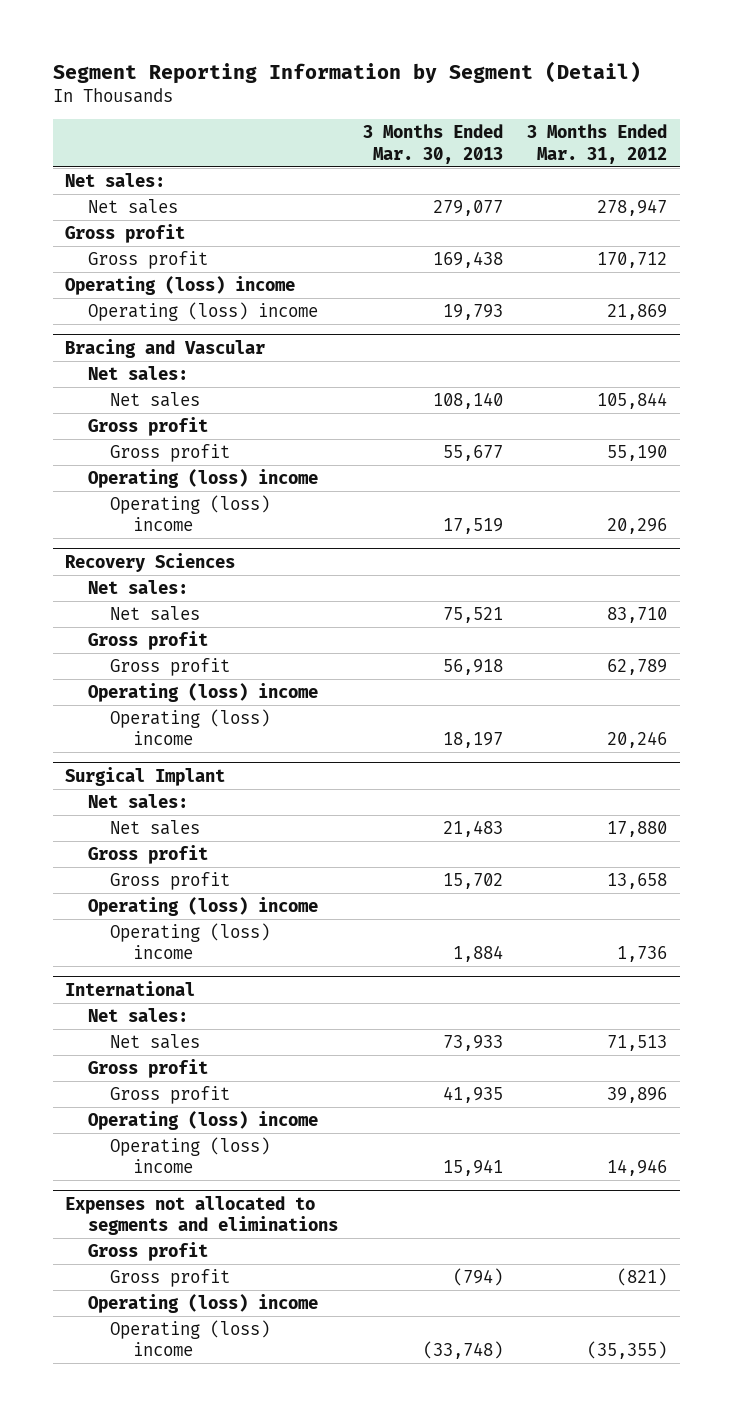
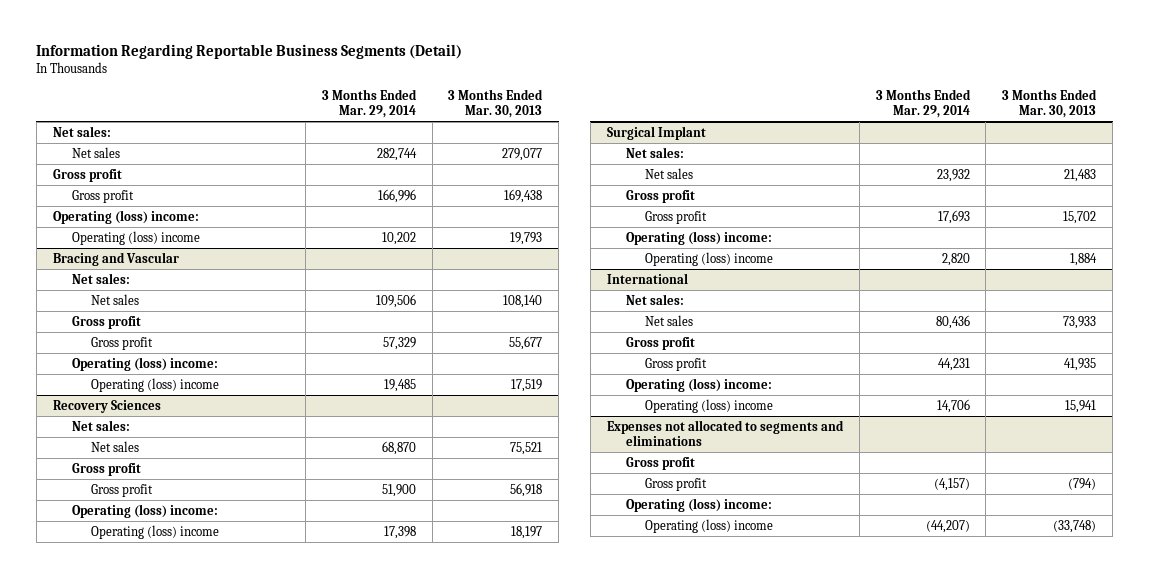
[52,61,641,85] Segment Reporting Information by Segment (Detail) -> [36,43,463,59] Information Regarding Reportable Business Segments (Detail)
[527,124,668,164] 3 Months Ended Mar. 31, 2012 -> none
none -> [321,89,417,119] 3 Months Ended Mar. 29, 2014
[65,275,296,295] Operating (loss) income -> [52,209,199,224] Operating (loss) income:
[87,468,318,488] Operating (loss) income -> [71,356,218,371] Operating (loss) income:
[87,682,318,702] Operating (loss) income -> [71,503,218,518] Operating (loss) income:
[87,896,318,916] Operating (loss) income -> [625,230,772,245] Operating (loss) income:
[87,1110,318,1130] Operating (loss) income -> [625,377,772,392] Operating (loss) income:
[87,1293,318,1313] Operating (loss) income -> [625,497,772,512] Operating (loss) income:

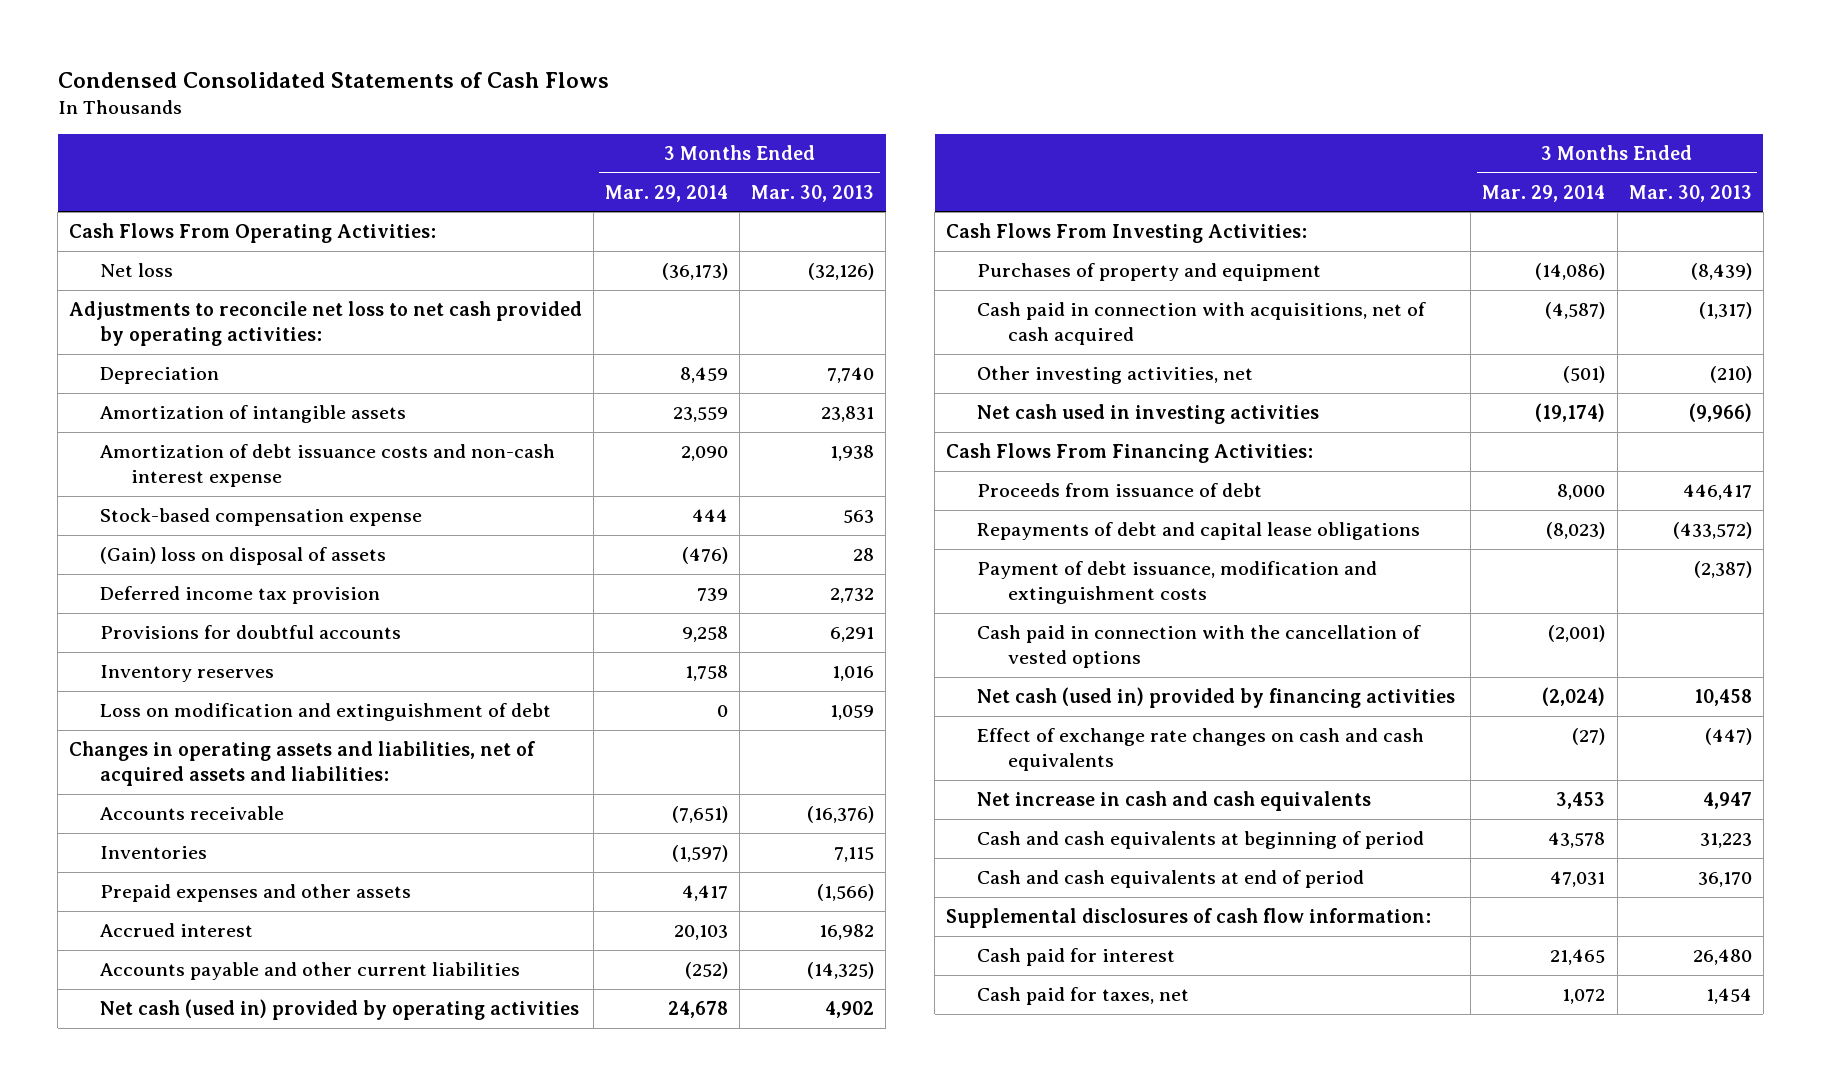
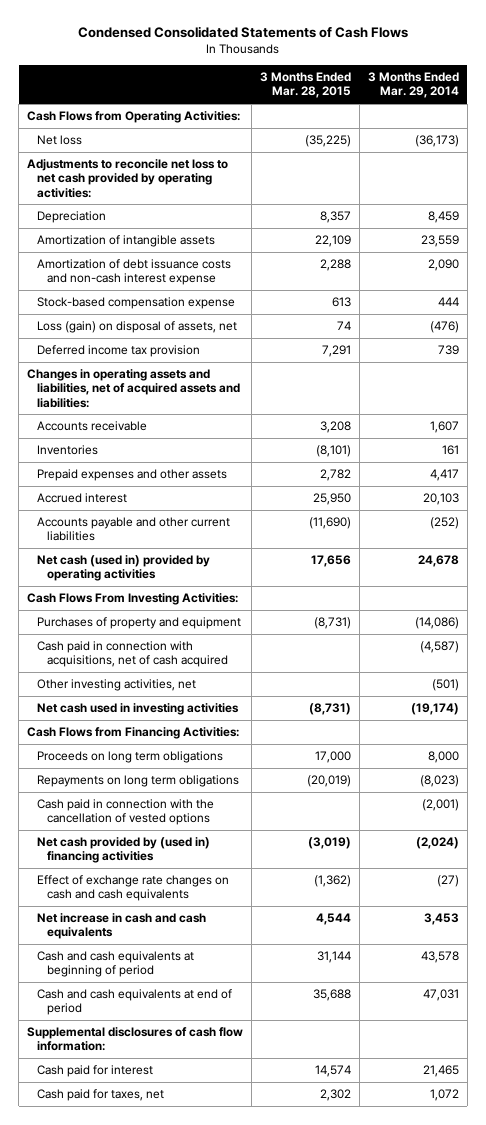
[751,184,875,202] Mar. 30, 2013 -> none
none -> [260,71,352,99] 3 Months Ended Mar. 28, 2015
[69,223,437,244] Cash Flows From Operating Activities: -> [27,111,241,124] Cash Flows from Operating Activities:
[100,547,387,566] (Gain) loss on disposal of assets -> [37,321,238,334] Loss (gain) on disposal of assets, net
[100,625,402,640] Provisions for doubtful accounts -> none
[100,665,275,683] Inventory reserves -> none
[100,703,552,722] Loss on modification and extinguishment of debt -> none
[672,806,729,824] (7,651) -> [429,421,459,434] 1,607
[672,845,729,863] (1,597) -> [441,445,459,456] 161
[977,561,1378,605] Payment of debt issuance, modification and extinguishment costs -> none
[946,443,1314,464] Cash Flows From Financing Activities: -> [27,727,240,740] Cash Flows from Financing Activities:
[977,483,1263,498] Proceeds from issuance of debt -> [37,751,224,764] Proceeds on long term obligations
[977,522,1421,541] Repayments of debt and capital lease obligations -> [37,775,240,788] Repayments on long term obligations
[977,687,1456,709] Net cash (used in) provided by financing activities -> [37,837,211,864] Net cash provided by (used in) financing activities

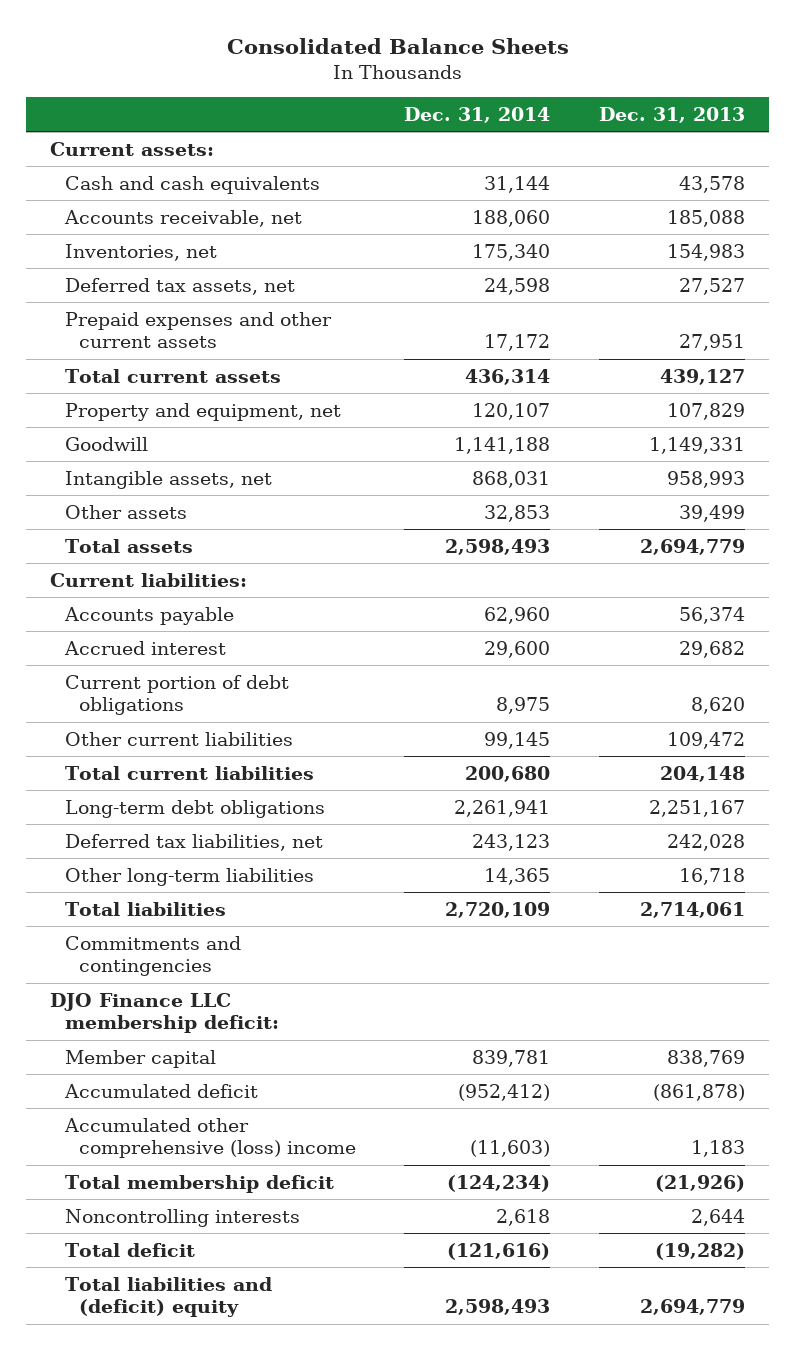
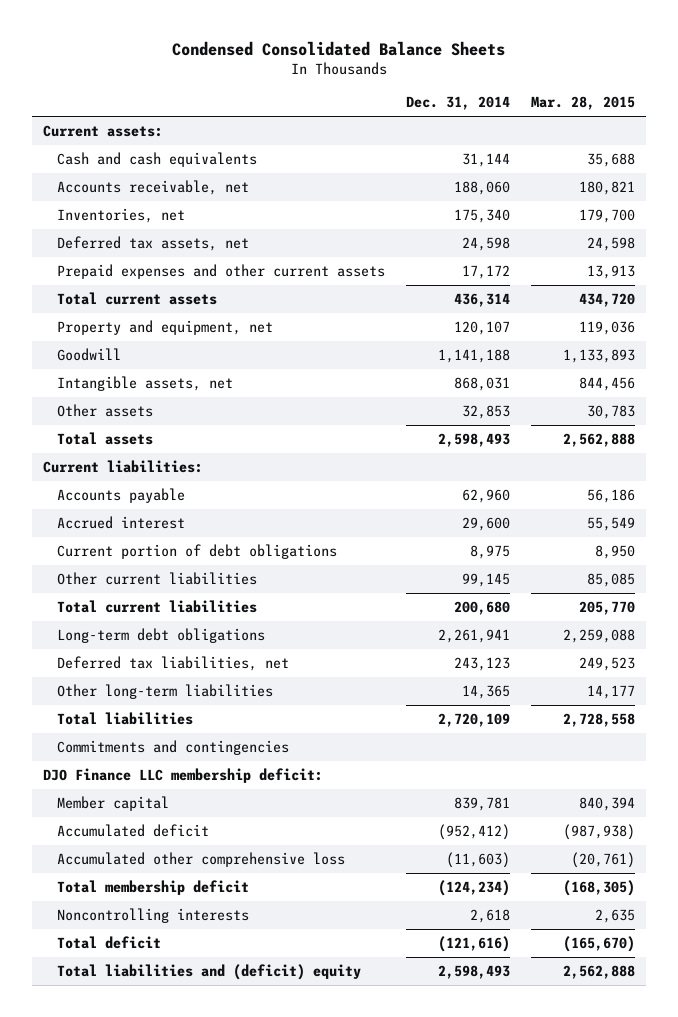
[226,38,569,55] Consolidated Balance Sheets -> [171,40,505,56] Condensed Consolidated Balance Sheets
[598,107,745,124] Dec. 31, 2013 -> none
none -> [531,96,636,111] Mar. 28, 2015
[63,1117,356,1159] Accumulated other comprehensive (loss) income -> [56,851,345,867] Accumulated other comprehensive loss

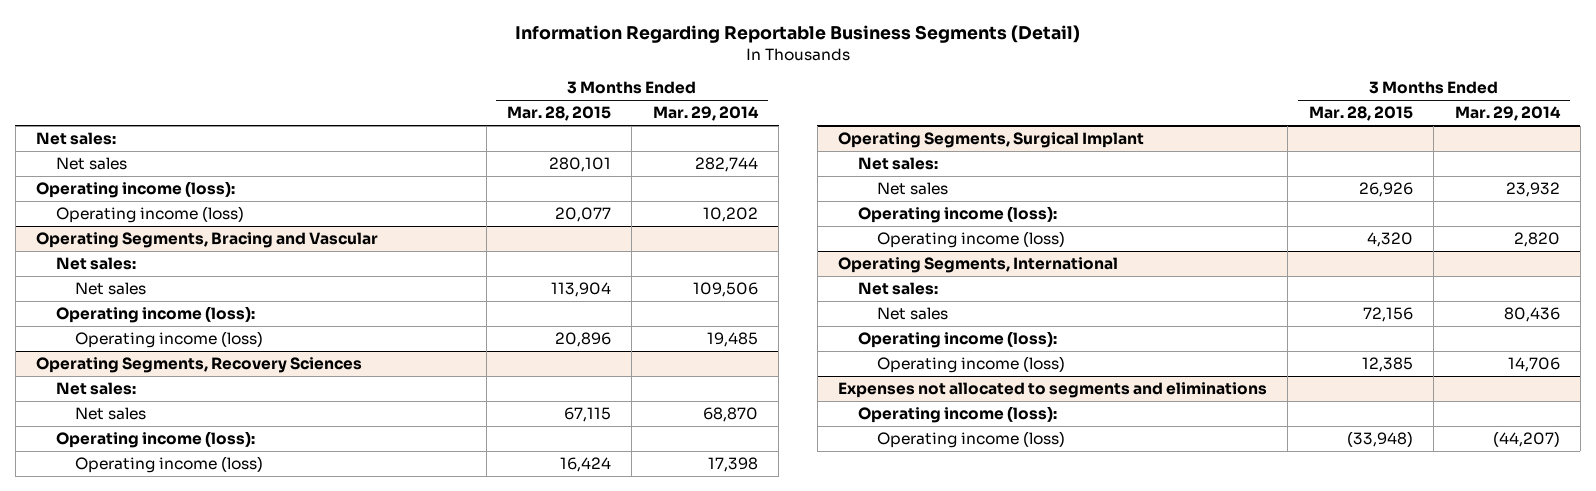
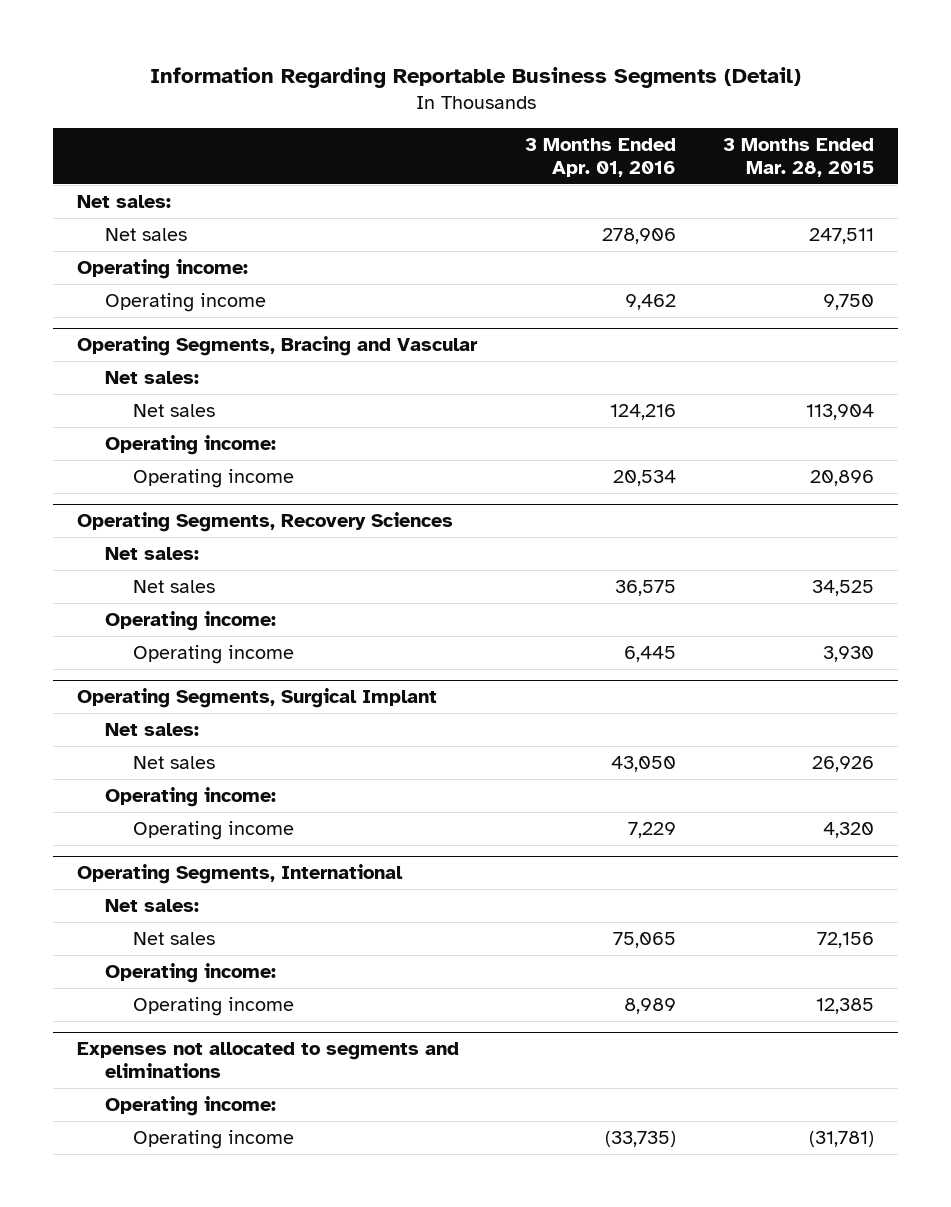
[652,106,759,122] Mar. 29, 2014 -> none
none -> [524,138,676,177] 3 Months Ended Apr. 01, 2016
[548,157,611,173] 280,101 -> [809,228,875,245] 247,511
[36,181,236,199] Operating income (loss): -> [76,259,248,280] Operating income:
[55,206,244,224] Operating income (loss) -> [104,293,266,313] Operating income
[554,207,611,223] 20,077 -> [823,294,875,311] 9,750
[55,306,255,324] Operating income (loss): -> [104,435,276,456] Operating income:
[75,331,264,349] Operating income (loss) -> [132,469,294,489] Operating income
[563,407,611,423] 67,115 -> [812,580,875,597] 34,525
[55,431,255,449] Operating income (loss): -> [104,611,276,632] Operating income:
[75,456,264,474] Operating income (loss) -> [132,645,294,665] Operating income
[559,457,611,473] 16,424 -> [823,646,875,663] 3,930
[857,206,1057,224] Operating income (loss): -> [104,787,276,808] Operating income:
[877,231,1066,249] Operating income (loss) -> [132,821,294,841] Operating income
[857,331,1057,349] Operating income (loss): -> [104,963,276,984] Operating income:
[877,356,1066,374] Operating income (loss) -> [132,997,294,1017] Operating income
[857,406,1057,424] Operating income (loss): -> [104,1096,276,1117] Operating income:
[877,431,1066,449] Operating income (loss) -> [132,1130,294,1150] Operating income
[1346,431,1413,448] (33,948) -> [809,1131,875,1148] (31,781)

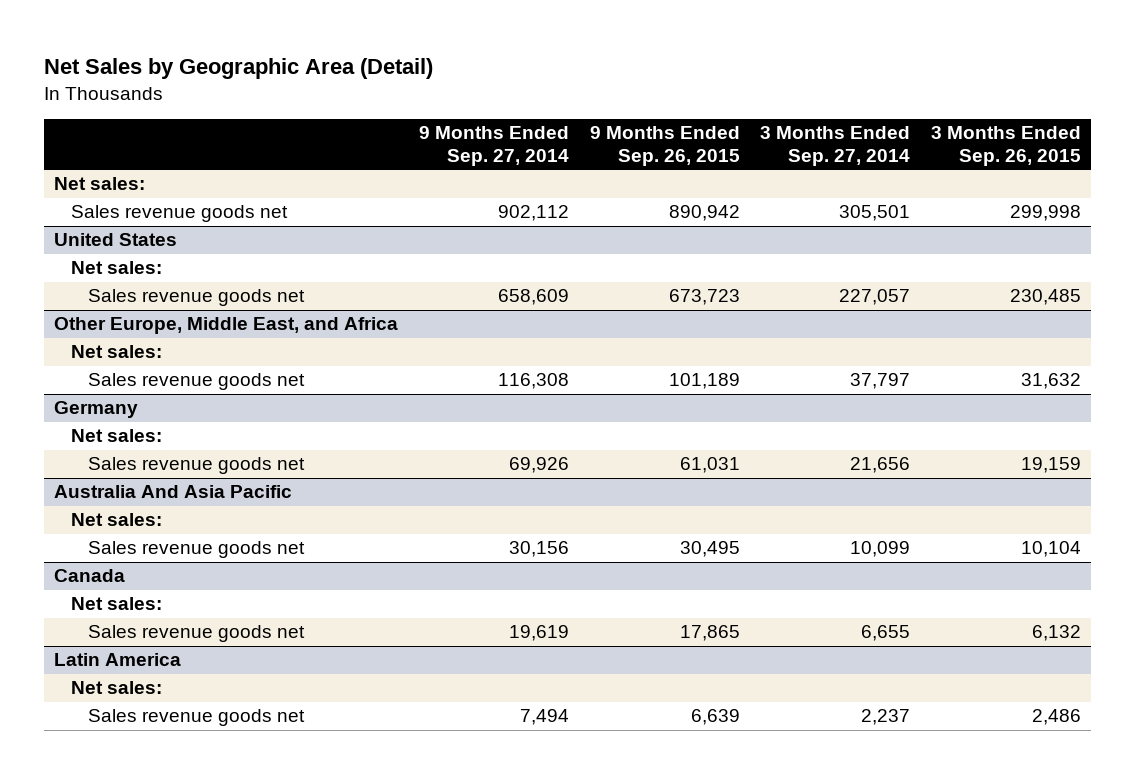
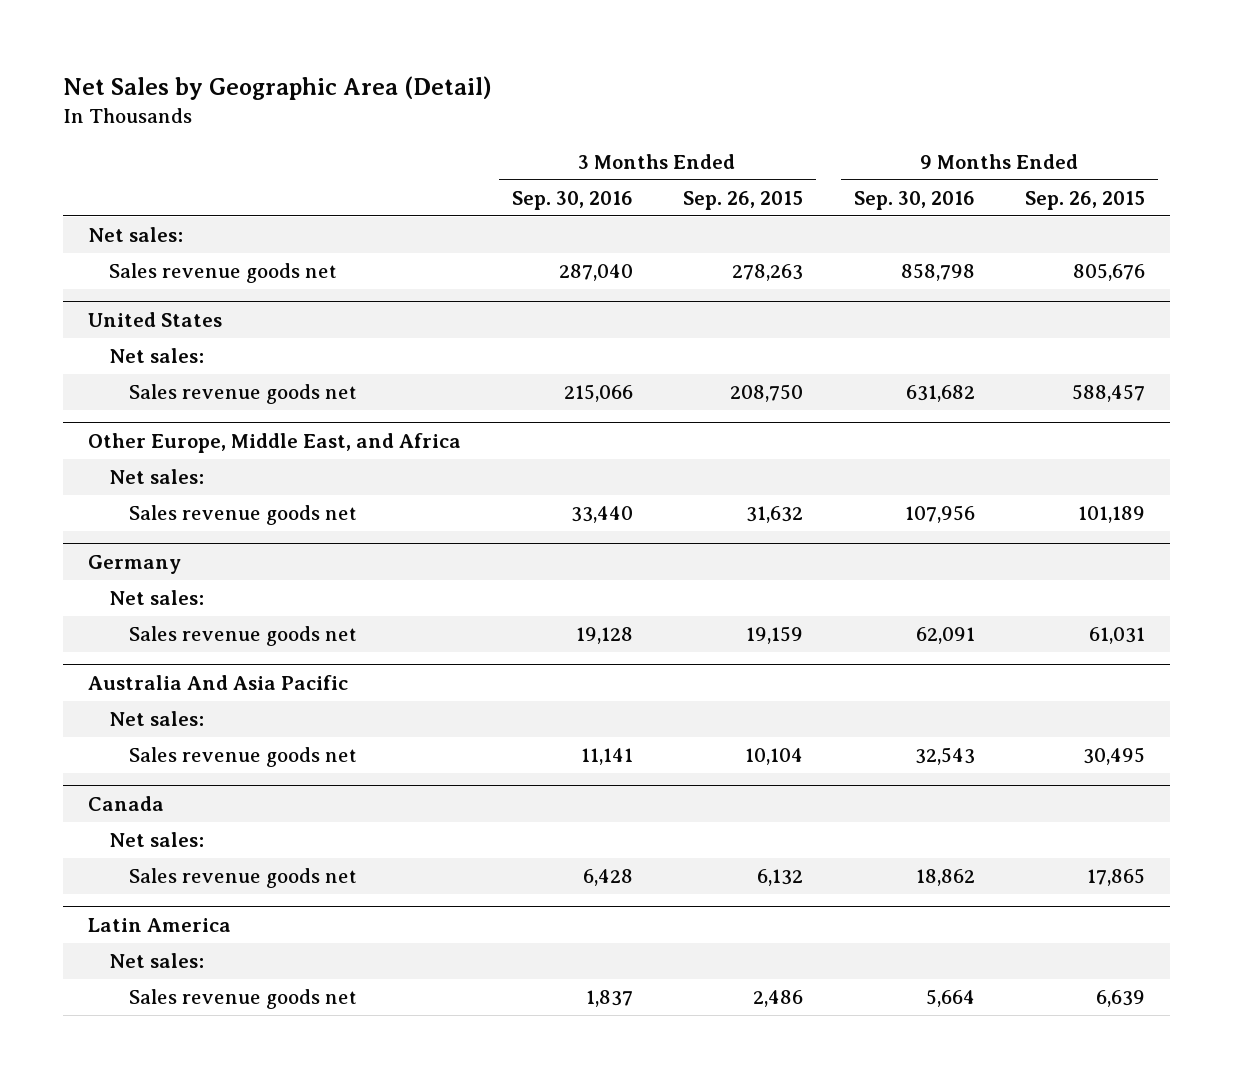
[419,126,570,166] 9 Months Ended Sep. 27, 2014 -> none
[760,126,911,166] 3 Months Ended Sep. 27, 2014 -> none
none -> [511,190,633,210] Sep. 30, 2016
none -> [853,190,975,210] Sep. 30, 2016
[668,205,740,222] 890,942 -> [1073,263,1146,282] 805,676
[1009,205,1081,222] 299,998 -> [732,264,804,282] 278,263
[668,289,740,306] 673,723 -> [1072,384,1146,403] 588,457
[1009,289,1081,306] 230,485 -> [730,384,804,403] 208,750

